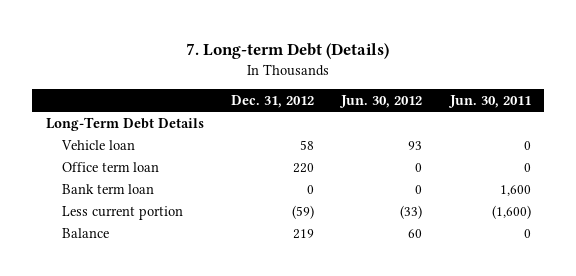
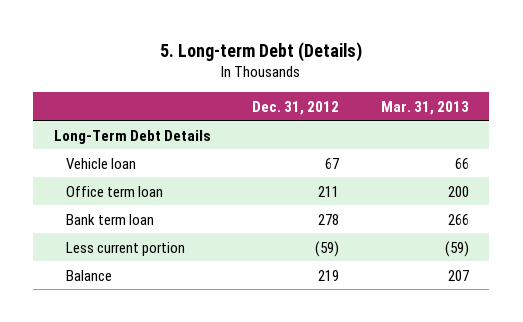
[186,42,390,59] 7. Long-term Debt (Details) -> [160,41,363,62] 5. Long-term Debt (Details)
[339,95,423,109] Jun. 30, 2012 -> none
[447,95,531,109] Jun. 30, 2011 -> none
none -> [380,100,469,115] Mar. 31, 2013
[300,139,315,150] 58 -> [325,157,340,169] 67
[293,162,315,173] 220 -> [318,185,340,197] 211
[307,184,315,194] 0 -> [318,213,340,225] 278

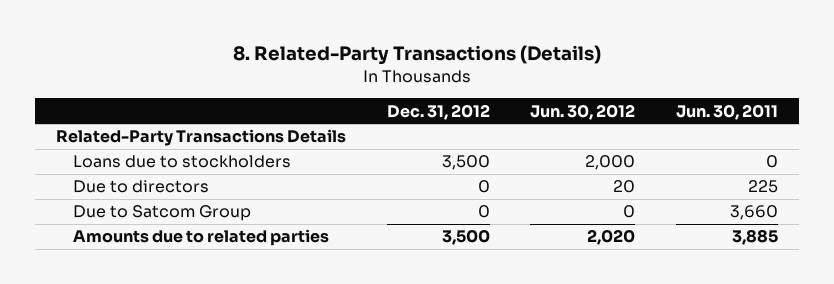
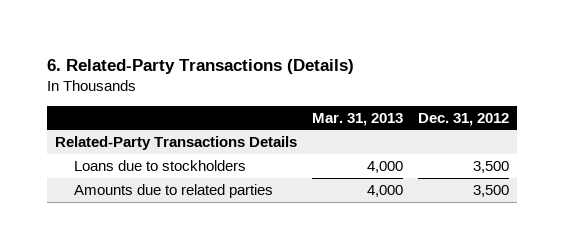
[232,45,601,66] 8. Related-Party Transactions (Details) -> [47,58,355,74] 6. Related-Party Transactions (Details)
[530,103,636,120] Jun. 30, 2012 -> none
[676,103,779,120] Jun. 30, 2011 -> none
none -> [312,112,404,126] Mar. 31, 2013
[72,180,209,194] Due to directors -> none
[72,205,251,222] Due to Satcom Group -> none

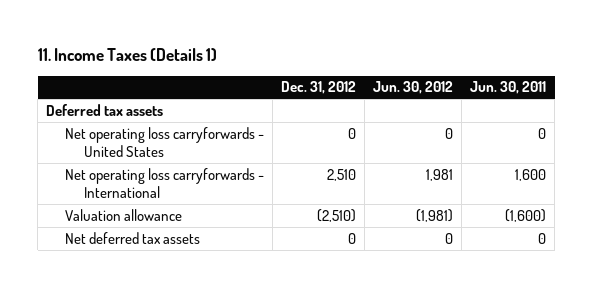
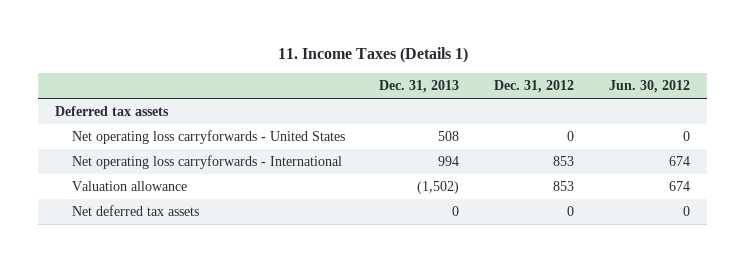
[470,81,547,95] Jun. 30, 2011 -> none
none -> [379,80,460,94] Dec. 31, 2013
[327,168,357,181] 2,510 -> [553,156,575,167] 853
[426,168,454,181] 1,981 -> [669,156,691,167] 674
[317,208,357,222] (2,510) -> [553,181,575,192] 853
[416,208,454,222] (1,981) -> [669,181,691,192] 674

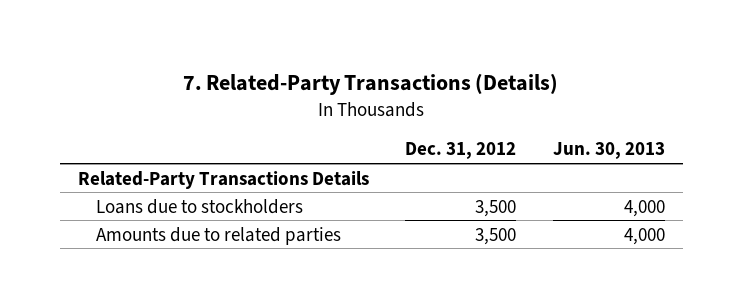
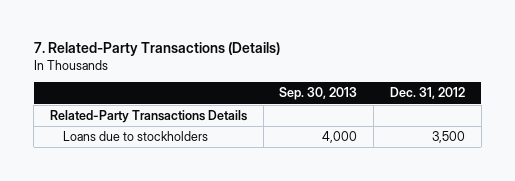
[552,142,665,160] Jun. 30, 2013 -> none
none -> [279,87,358,101] Sep. 30, 2013
[95,226,341,245] Amounts due to related parties -> none

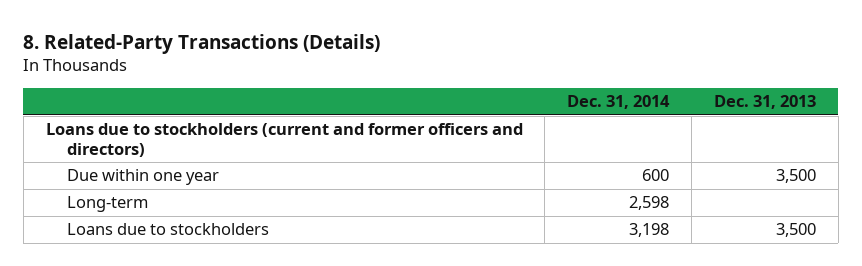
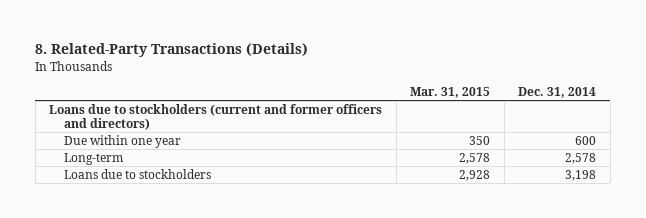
[714,95,817,110] Dec. 31, 2013 -> none
none -> [410,87,491,99] Mar. 31, 2015
[629,196,670,211] 2,598 -> [565,153,597,165] 2,578

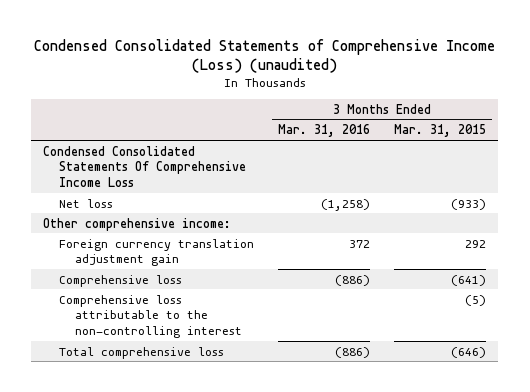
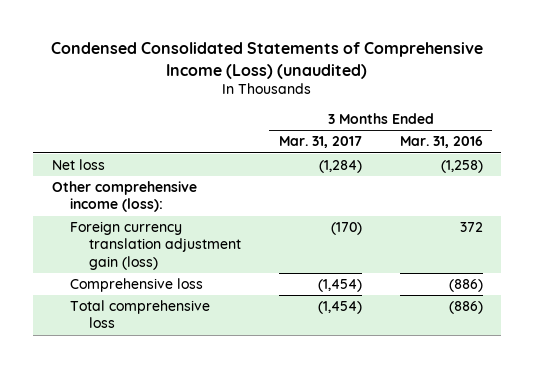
[394,124,487,138] Mar. 31, 2015 -> none
none -> [278,136,362,149] Mar. 31, 2017
[43,145,247,188] Condensed Consolidated Statements Of Comprehensive Income Loss -> none
[43,217,232,231] Other comprehensive income: -> [51,181,197,213] Other comprehensive income (loss):
[59,238,255,267] Foreign currency translation adjustment gain -> [70,221,241,270] Foreign currency translation adjustment gain (loss)
[59,294,243,339] Comprehensive loss attributable to the non-controlling interest -> none

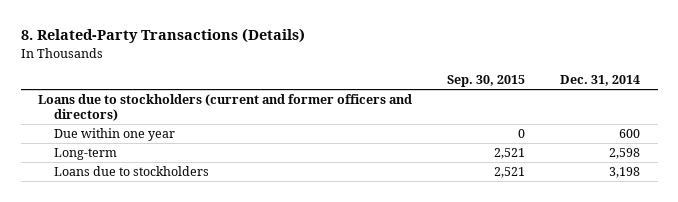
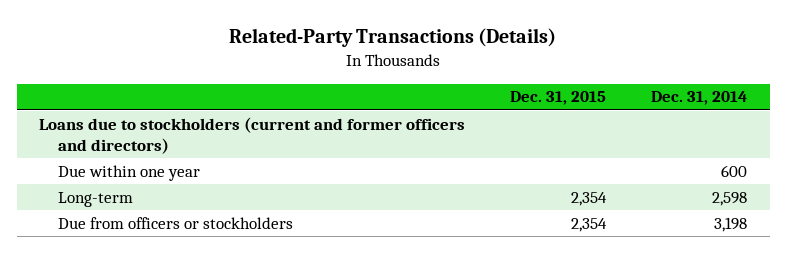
[20,28,305,44] 8. Related-Party Transactions (Details) -> [229,28,557,48] Related-Party Transactions (Details)
[447,75,526,88] Sep. 30, 2015 -> none
none -> [510,91,607,106] Dec. 31, 2015
[53,166,209,177] Loans due to stockholders -> [57,216,293,229] Due from officers or stockholders

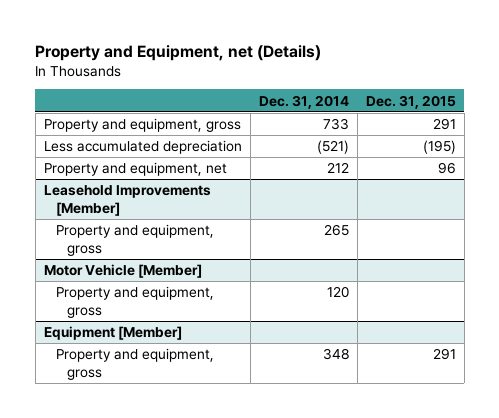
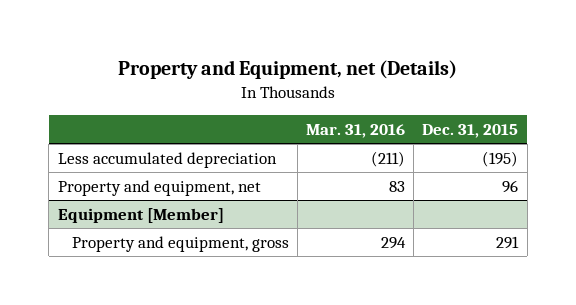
[258,94,349,109] Dec. 31, 2014 -> none
none -> [306,124,406,139] Mar. 31, 2016
[43,118,241,133] Property and equipment, gross -> none
[43,185,211,216] Leasehold Improvements [Member] -> none
[55,224,214,256] Property and equipment, gross -> none
[43,264,202,279] Motor Vehicle [Member] -> none
[55,286,214,318] Property and equipment, gross -> none

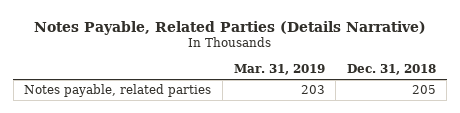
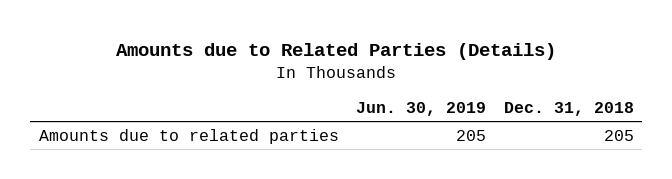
[34,20,427,35] Notes Payable, Related Parties (Details Narrative) -> [116,42,557,60] Amounts due to Related Parties (Details)
[233,64,325,76] Mar. 31, 2019 -> none
none -> [356,102,487,117] Jun. 30, 2019
[24,84,212,98] Notes payable, related parties -> [38,128,339,144] Amounts due to related parties

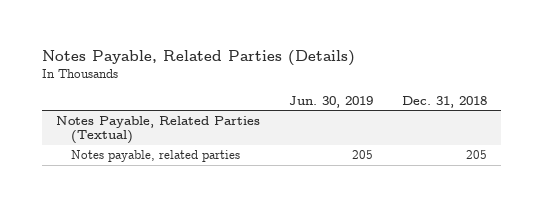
[116,42,557,60] Amounts due to Related Parties (Details) -> [41,50,355,67] Notes Payable, Related Parties (Details)
none -> [56,116,261,145] Notes Payable, Related Parties (Textual)
[38,128,339,144] Amounts due to related parties -> [71,150,241,163] Notes payable, related parties

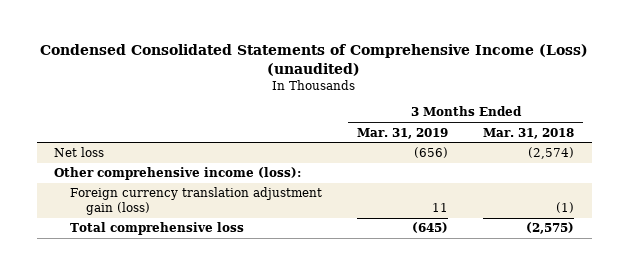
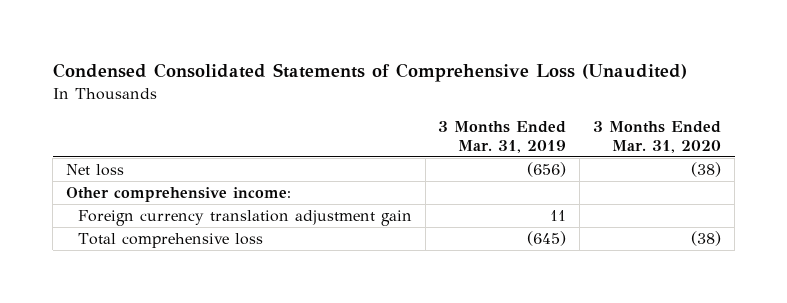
[40,44,589,76] Condensed Consolidated Statements of Comprehensive Income (Loss) (unaudited) -> [52,63,687,83] Condensed Consolidated Statements of Comprehensive Loss (Unaudited)
[483,127,575,139] Mar. 31, 2018 -> none
none -> [593,120,722,153] 3 Months Ended Mar. 31, 2020
[54,167,302,181] Other comprehensive income (loss): -> [65,187,291,203] Other comprehensive income:
[70,187,323,216] Foreign currency translation adjustment gain (loss) -> [77,210,412,227] Foreign currency translation adjustment gain

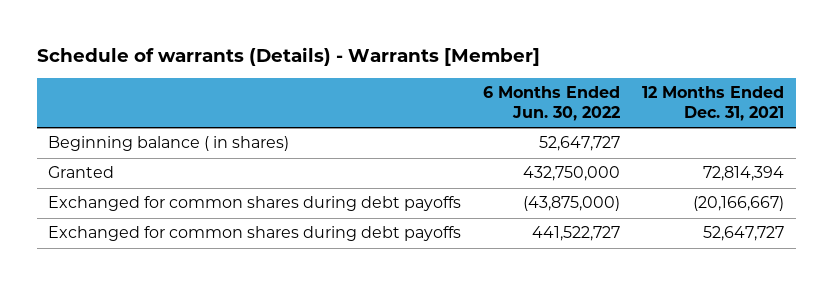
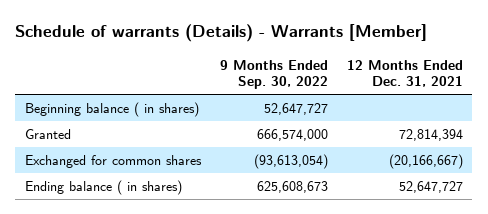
[483,86,621,121] 6 Months Ended Jun. 30, 2022 -> none
none -> [219,59,328,90] 9 Months Ended Sep. 30, 2022
[47,196,461,212] Exchanged for common shares during debt payoffs -> [24,155,202,169] Exchanged for common shares
[47,226,461,242] Exchanged for common shares during debt payoffs -> [24,180,182,196] Ending balance ( in shares)

